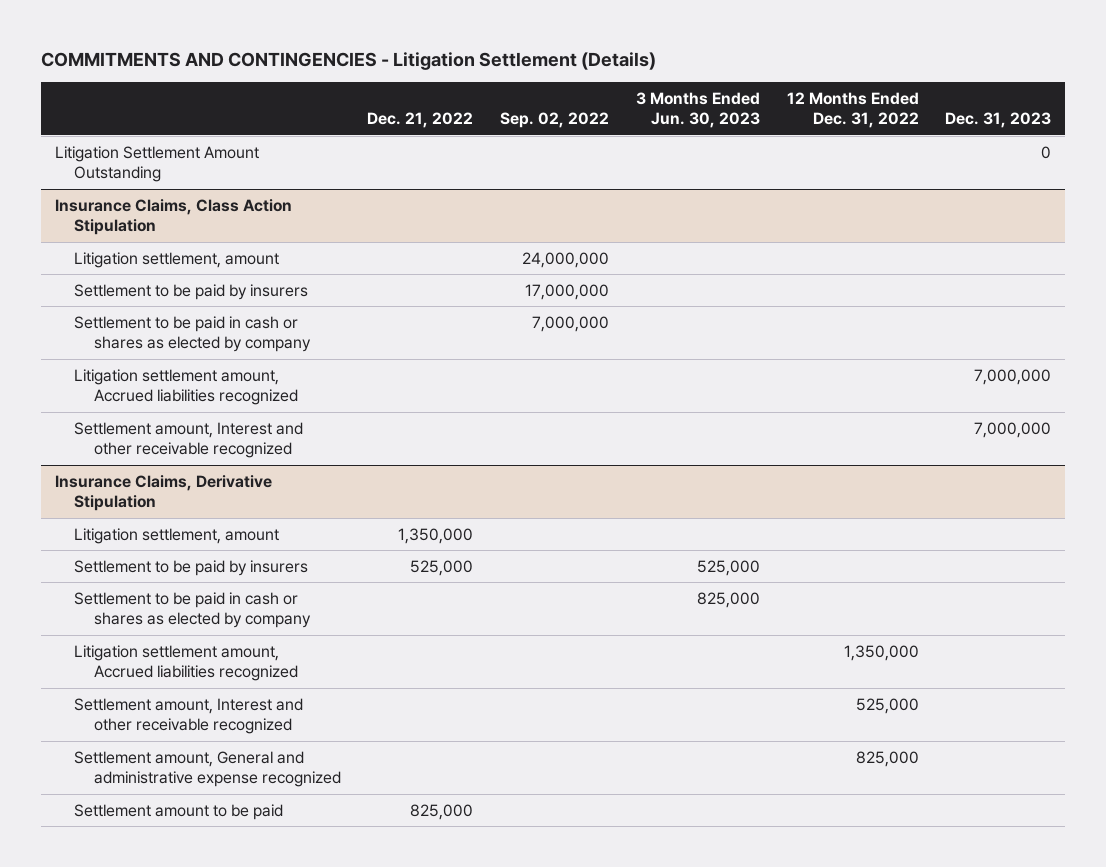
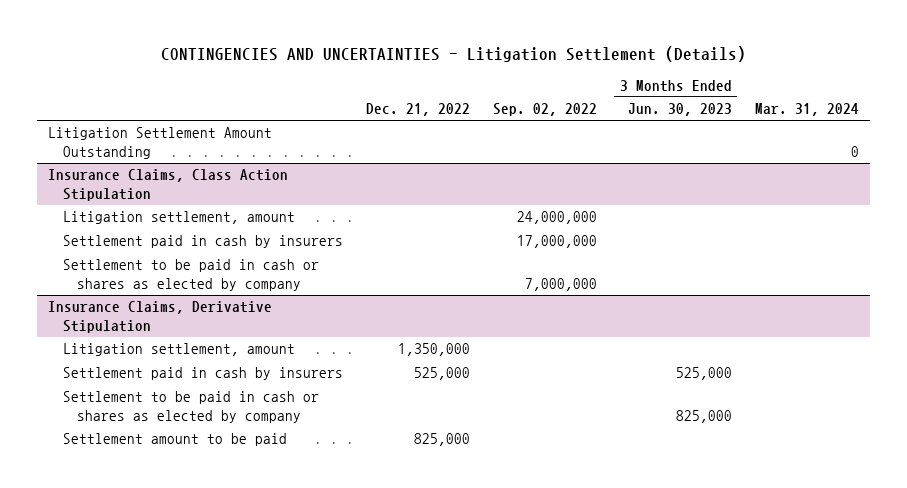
[41,52,657,71] COMMITMENTS AND CONTINGENCIES - Litigation Settlement (Details) -> [160,46,746,63] CONTINGENCIES AND UNCERTAINTIES - Litigation Settlement (Details)
[786,91,919,128] 12 Months Ended Dec. 31, 2022 -> none
[945,111,1052,128] Dec. 31, 2023 -> none
none -> [754,103,859,117] Mar. 31, 2024
[74,283,309,300] Settlement to be paid by insurers -> [62,235,343,249] Settlement paid in cash by insurers
[74,368,298,405] Litigation settlement amount, Accrued liabilities recognized -> none
[74,421,304,458] Settlement amount, Interest and other receivable recognized -> none
[74,559,309,576] Settlement to be paid by insurers -> [62,367,343,381] Settlement paid in cash by insurers
[74,644,298,681] Litigation settlement amount, Accrued liabilities recognized -> none
[74,697,304,734] Settlement amount, Interest and other receivable recognized -> none
[74,750,341,787] Settlement amount, General and administrative expense recognized -> none

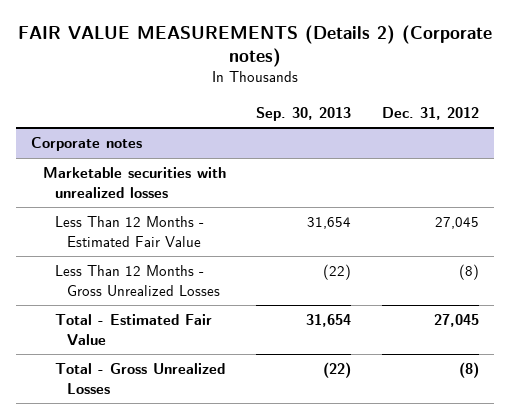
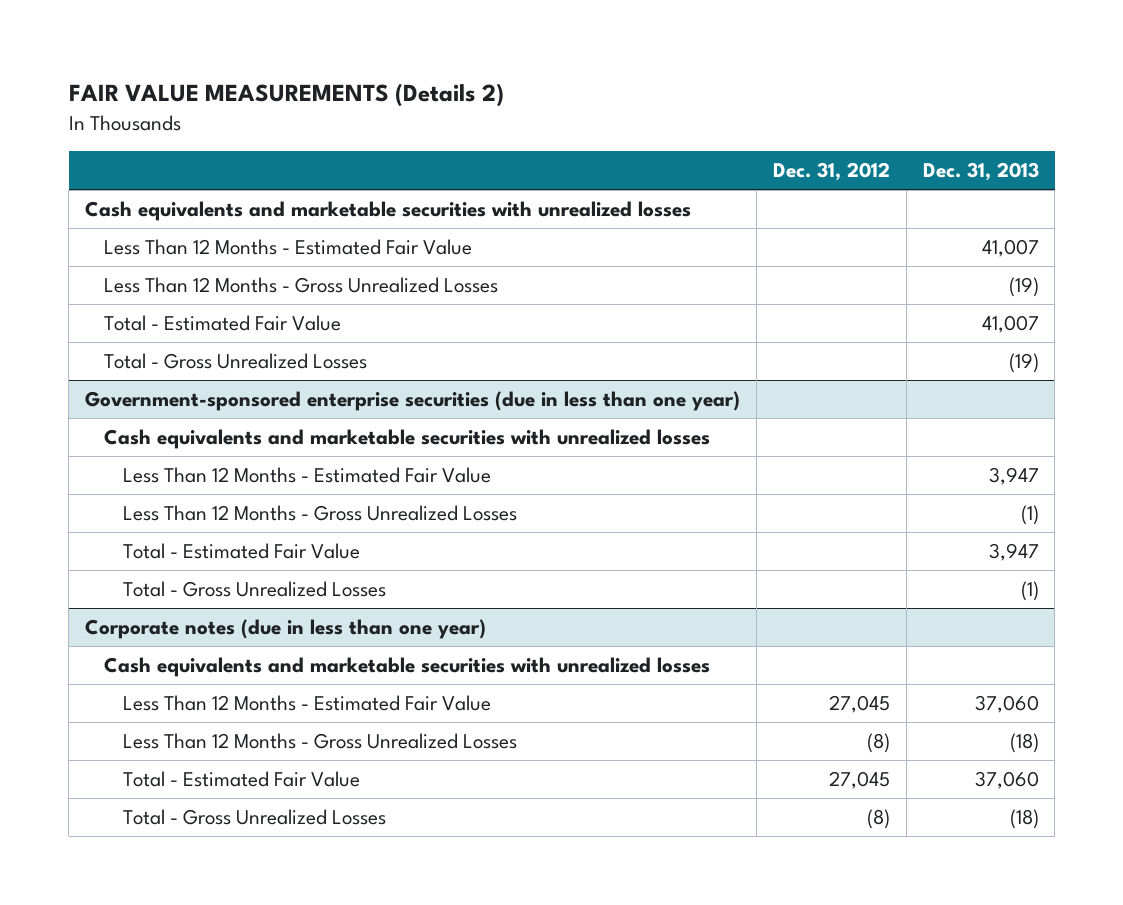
[17,24,492,68] FAIR VALUE MEASUREMENTS (Details 2) (Corporate notes) -> [68,83,504,108] FAIR VALUE MEASUREMENTS (Details 2)
[256,106,352,121] Sep. 30, 2013 -> none
none -> [922,162,1039,182] Dec. 31, 2013
none -> [84,200,691,221] Cash equivalents and marketable securities with unrealized losses
none -> [103,238,472,255] Less Than 12 Months - Estimated Fair Value
none -> [103,276,498,293] Less Than 12 Months - Gross Unrealized Losses
none -> [103,314,341,331] Total - Estimated Fair Value
none -> [103,352,367,369] Total - Gross Unrealized Losses
none -> [84,390,740,411] Government-sponsored enterprise securities (due in less than one year)
none -> [103,428,710,449] Cash equivalents and marketable securities with unrealized losses
none -> [122,466,491,483] Less Than 12 Months - Estimated Fair Value
none -> [122,504,517,521] Less Than 12 Months - Gross Unrealized Losses
none -> [122,542,360,559] Total - Estimated Fair Value
none -> [122,580,386,597] Total - Gross Unrealized Losses
[30,137,142,152] Corporate notes -> [84,618,486,639] Corporate notes (due in less than one year)
[42,167,226,198] Marketable securities with unrealized losses -> [103,656,710,677] Cash equivalents and marketable securities with unrealized losses

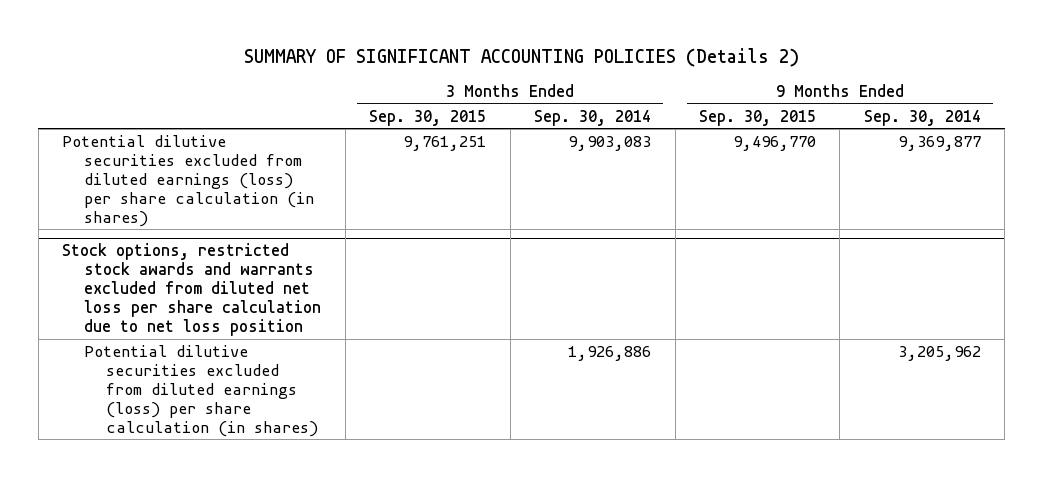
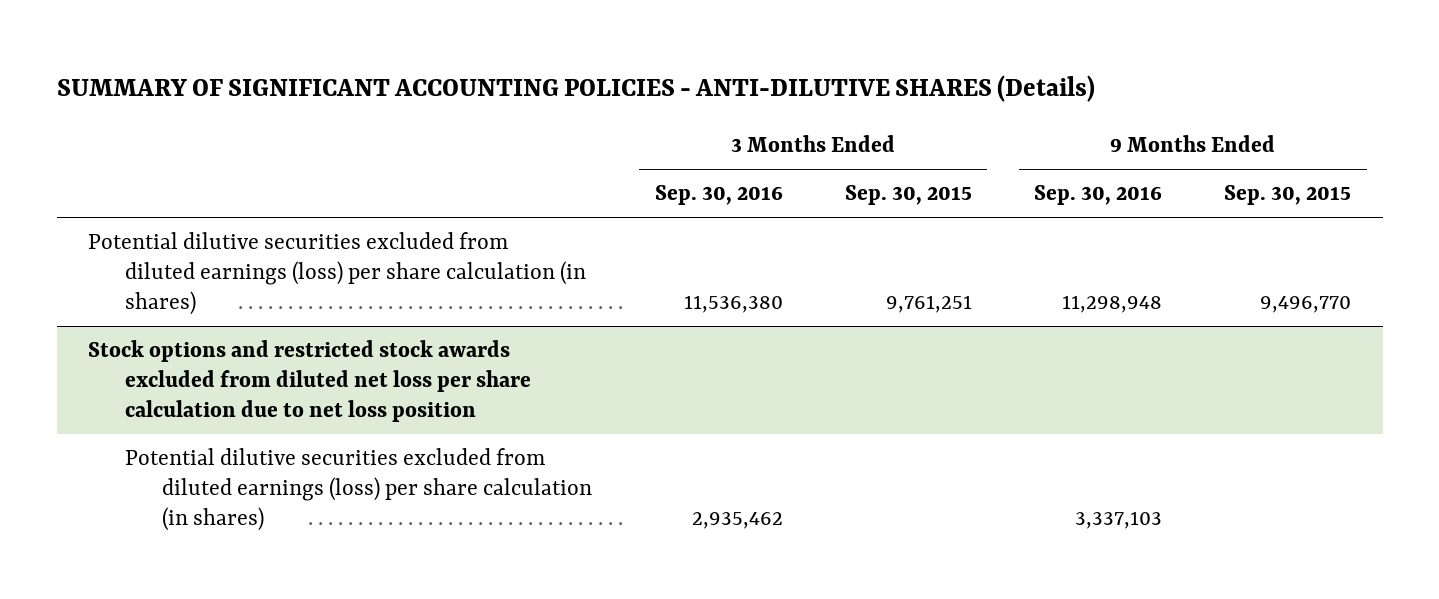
[243,48,799,68] SUMMARY OF SIGNIFICANT ACCOUNTING POLICIES (Details 2) -> [56,74,1095,102] SUMMARY OF SIGNIFICANT ACCOUNTING POLICIES - ANTI-DILUTIVE SHARES (Details)
[534,109,652,126] Sep. 30, 2014 -> none
[863,109,981,126] Sep. 30, 2014 -> none
none -> [654,185,783,206] Sep. 30, 2016
none -> [1034,185,1163,206] Sep. 30, 2016
[62,243,322,337] Stock options, restricted stock awards and warrants excluded from diluted net loss per share calculation due to net loss position -> [87,340,532,422] Stock options and restricted stock awards excluded from diluted net loss per share calculation due to net loss position

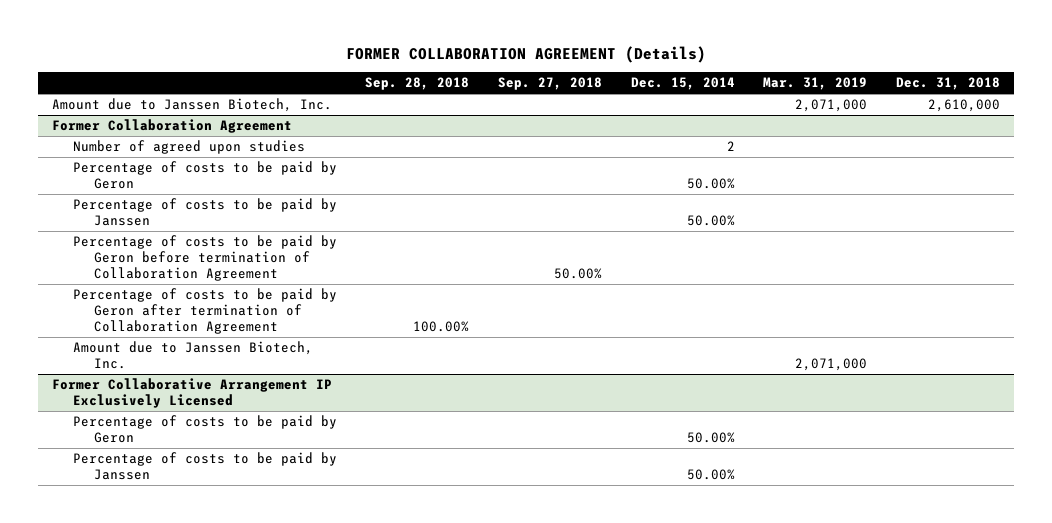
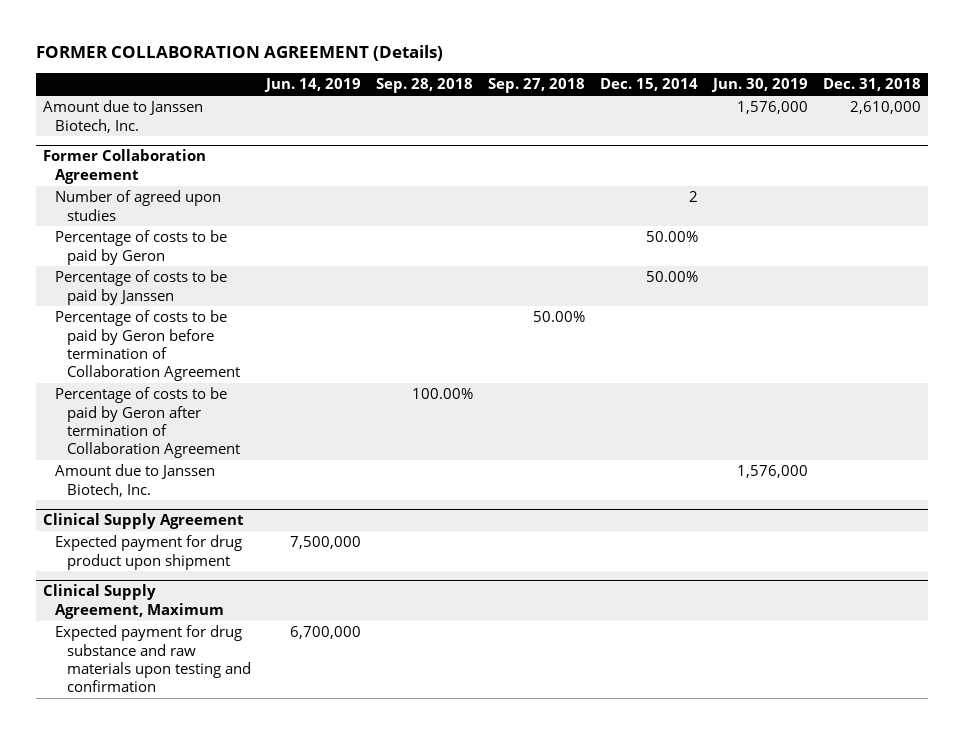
[763,77,868,91] Mar. 31, 2019 -> none
none -> [264,78,362,93] Jun. 14, 2019
none -> [710,78,808,93] Jun. 30, 2019
[52,378,333,409] Former Collaborative Arrangement IP Exclusively Licensed -> none
[72,415,337,444] Percentage of costs to be paid by Geron -> none
[72,452,337,481] Percentage of costs to be paid by Janssen -> none
none -> [43,513,245,530] Clinical Supply Agreement
none -> [55,535,243,570] Expected payment for drug product upon shipment
none -> [43,584,225,619] Clinical Supply Agreement, Maximum
none -> [55,625,252,693] Expected payment for drug substance and raw materials upon testing and confirmation

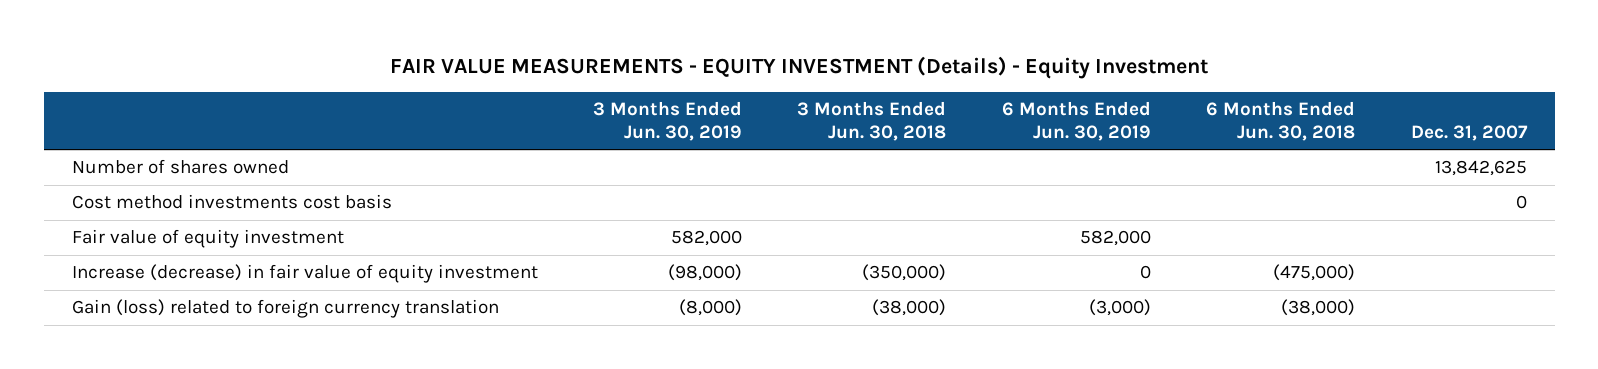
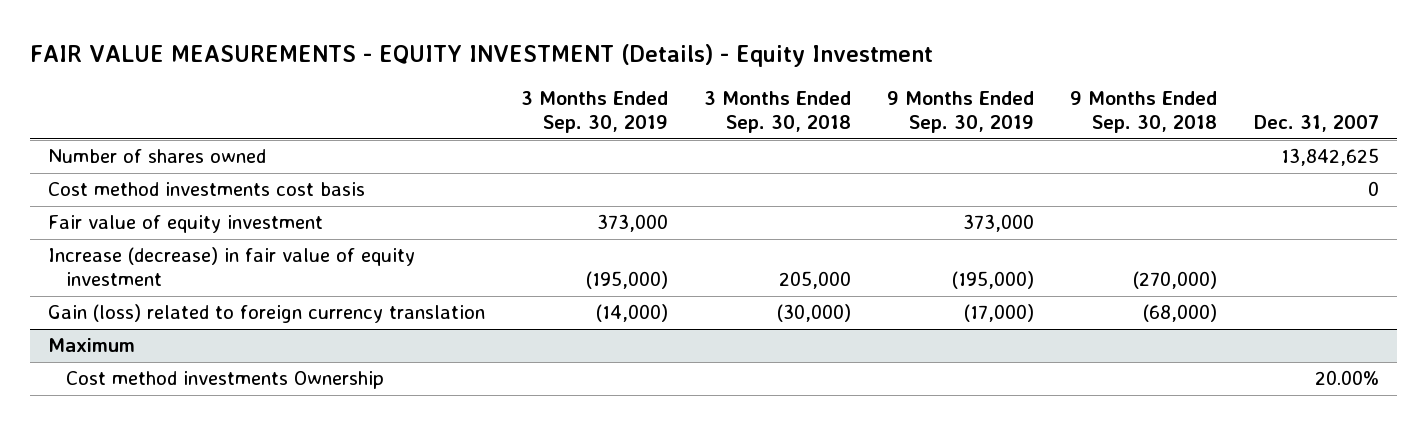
[593,101,743,141] 3 Months Ended Jun. 30, 2019 -> none
[797,101,947,141] 3 Months Ended Jun. 30, 2018 -> none
[1001,101,1151,141] 6 Months Ended Jun. 30, 2019 -> none
[1206,101,1356,141] 6 Months Ended Jun. 30, 2018 -> none
none -> [521,91,669,134] 3 Months Ended Sep. 30, 2019
none -> [704,91,852,134] 3 Months Ended Sep. 30, 2018
none -> [887,91,1035,134] 9 Months Ended Sep. 30, 2019
none -> [1070,91,1218,134] 9 Months Ended Sep. 30, 2018
none -> [48,338,136,353] Maximum
none -> [65,371,384,390] Cost method investments Ownership

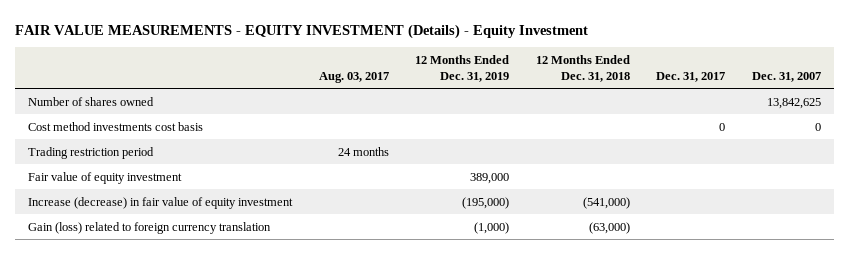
[521,91,669,134] 3 Months Ended Sep. 30, 2019 -> none
[704,91,852,134] 3 Months Ended Sep. 30, 2018 -> none
[887,91,1035,134] 9 Months Ended Sep. 30, 2019 -> none
[1070,91,1218,134] 9 Months Ended Sep. 30, 2018 -> none
none -> [318,71,389,83] Aug. 03, 2017
none -> [415,55,510,82] 12 Months Ended Dec. 31, 2019
none -> [535,55,630,82] 12 Months Ended Dec. 31, 2018
none -> [656,71,726,82] Dec. 31, 2017
none -> [28,146,155,159] Trading restriction period
[48,338,136,353] Maximum -> none
[65,371,384,390] Cost method investments Ownership -> none

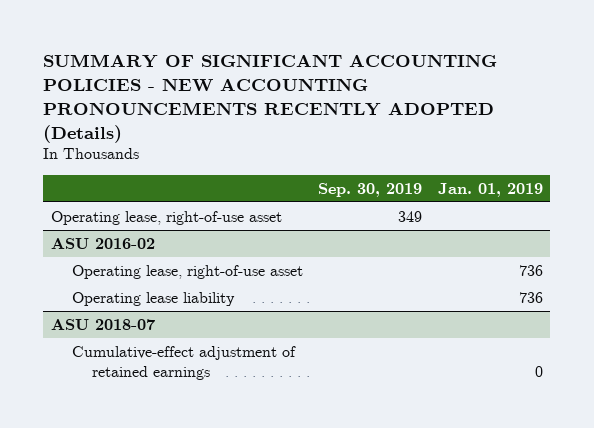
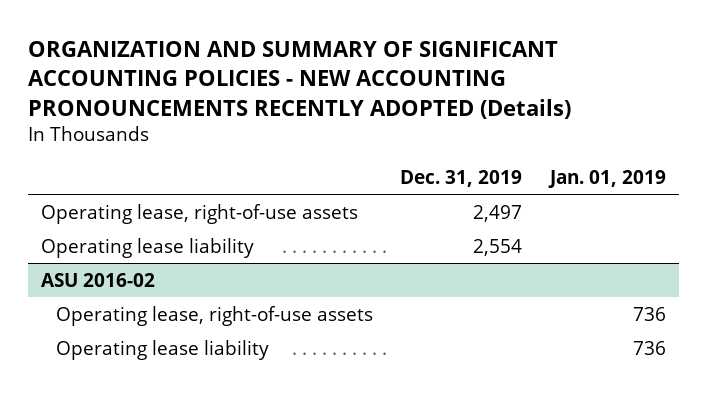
[43,54,498,143] SUMMARY OF SIGNIFICANT ACCOUNTING POLICIES - NEW ACCOUNTING PRONOUNCEMENTS RECENTLY ADOPTED (Details) -> [27,41,571,119] ORGANIZATION AND SUMMARY OF SIGNIFICANT ACCOUNTING POLICIES - NEW ACCOUNTING PRONOUNCEMENTS RECENTLY ADOPTED (Details)
[318,182,423,197] Sep. 30, 2019 -> none
none -> [400,170,523,188] Dec. 31, 2019
[51,210,283,225] Operating lease, right-of-use asset -> [41,203,359,224] Operating lease, right-of-use assets
none -> [41,237,255,258] Operating lease liability
[71,264,303,279] Operating lease, right-of-use asset -> [55,305,373,326] Operating lease, right-of-use assets
[51,318,156,330] ASU 2018-07 -> none
[71,345,296,380] Cumulative-effect adjustment of retained earnings -> none

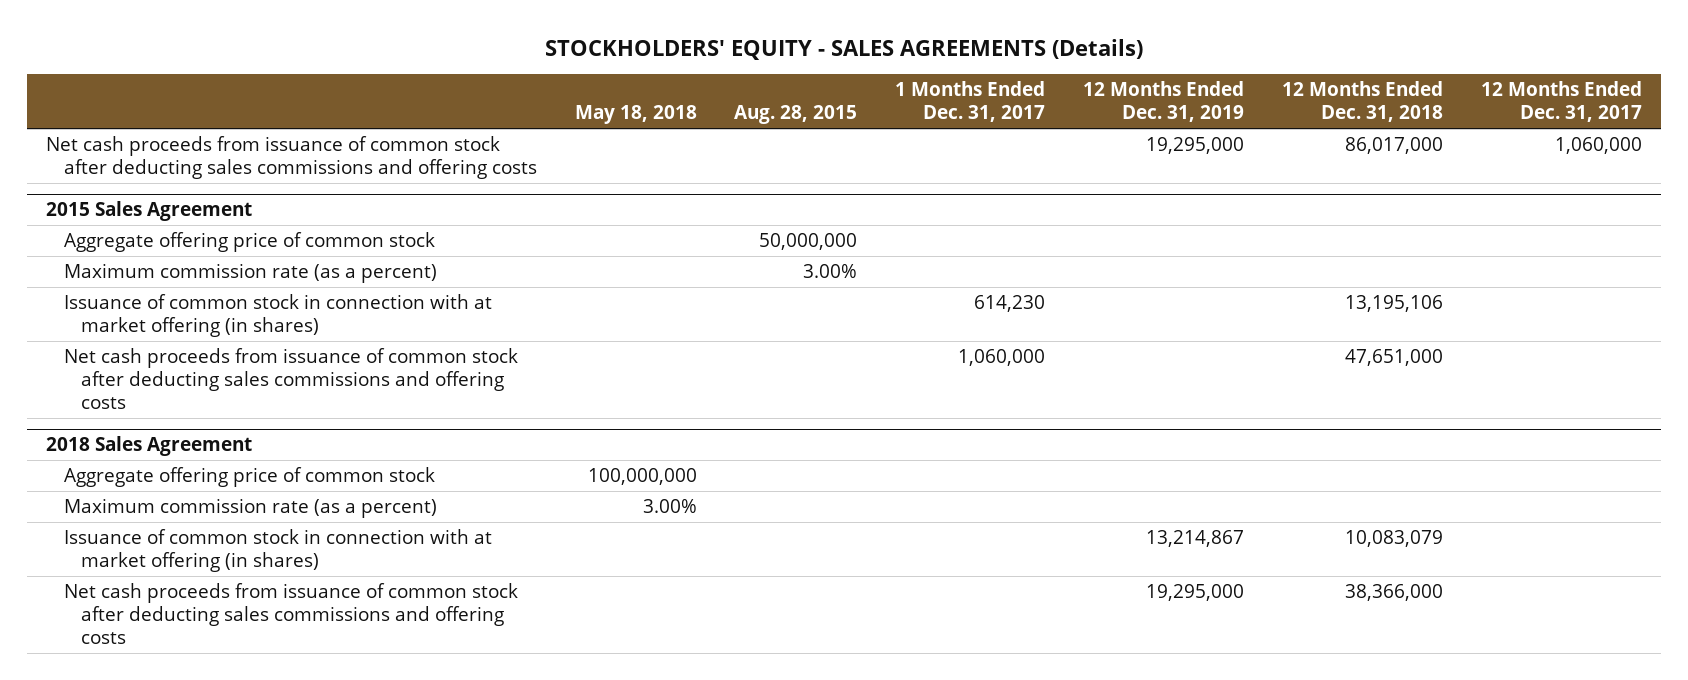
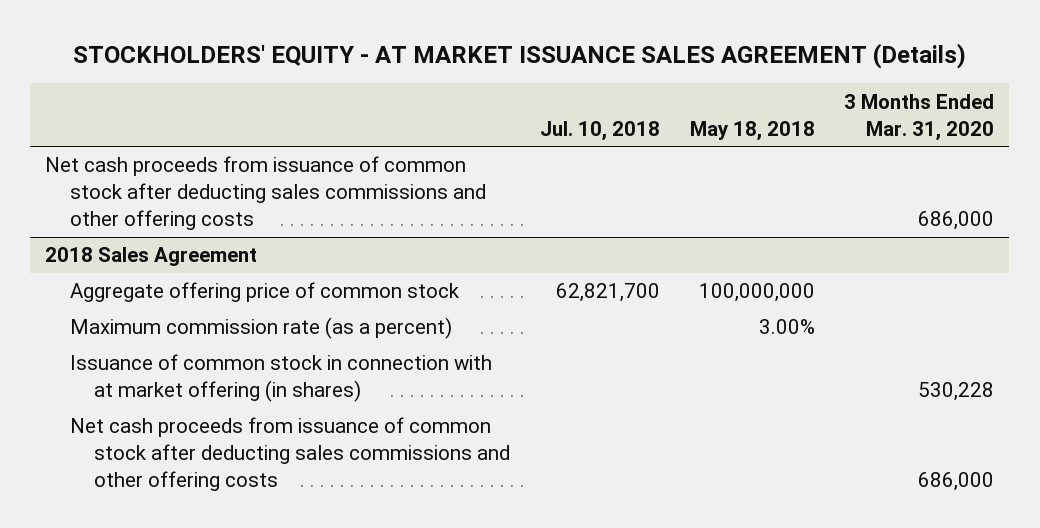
[545,38,1144,60] STOCKHOLDERS' EQUITY - SALES AGREEMENTS (Details) -> [72,42,966,69] STOCKHOLDERS' EQUITY - AT MARKET ISSUANCE SALES AGREEMENT (Details)
[734,105,858,125] Aug. 28, 2015 -> none
[895,81,1046,123] 1 Months Ended Dec. 31, 2017 -> none
[1083,81,1245,123] 12 Months Ended Dec. 31, 2019 -> none
[1282,81,1444,123] 12 Months Ended Dec. 31, 2018 -> none
[1481,81,1643,123] 12 Months Ended Dec. 31, 2017 -> none
none -> [540,120,661,141] Jul. 10, 2018
none -> [844,93,995,141] 3 Months Ended Mar. 31, 2020
[45,201,252,222] 2015 Sales Agreement -> none
[63,231,435,252] Aggregate offering price of common stock -> none
[63,262,437,283] Maximum commission rate (as a percent) -> none
[63,293,492,337] Issuance of common stock in connection with at market offering (in shares) -> none
[63,347,518,409] Net cash proceeds from issuance of common stock after deducting sales commissions and offering costs -> none
[45,135,537,179] Net cash proceeds from issuance of common stock after deducting sales commissions and offering costs -> [45,156,486,230] Net cash proceeds from issuance of common stock after deducting sales commissions and other offering costs
[63,582,518,644] Net cash proceeds from issuance of common stock after deducting sales commissions and offering costs -> [69,417,511,491] Net cash proceeds from issuance of common stock after deducting sales commissions and other offering costs

